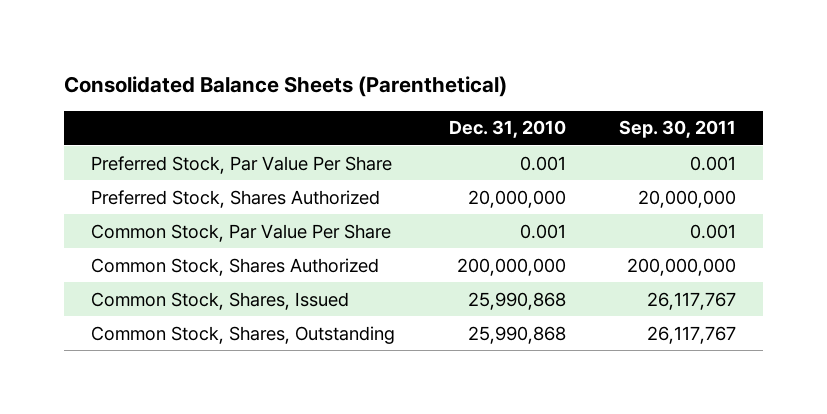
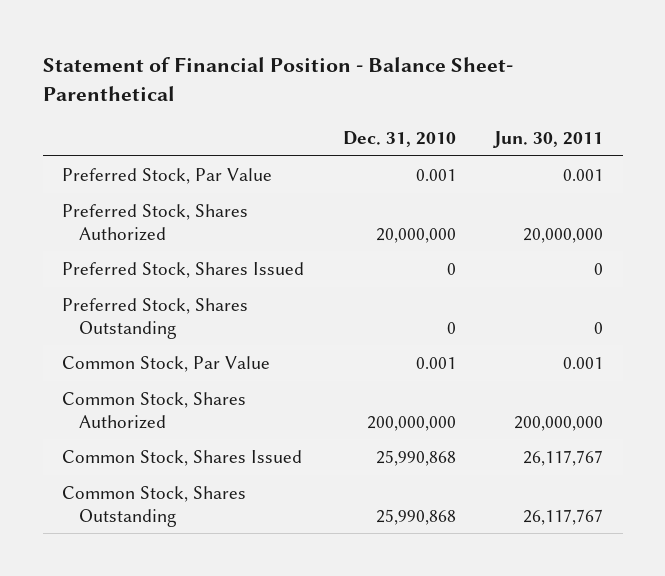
[63,76,507,98] Consolidated Balance Sheets (Parenthetical) -> [42,56,513,102] Statement of Financial Position - Balance Sheet- Parenthetical
[619,120,737,139] Sep. 30, 2011 -> none
none -> [493,130,604,148] Jun. 30, 2011
[90,155,392,174] Preferred Stock, Par Value Per Share -> [61,168,272,185] Preferred Stock, Par Value
none -> [61,262,304,279] Preferred Stock, Shares Issued
none -> [61,298,248,339] Preferred Stock, Shares Outstanding
[90,223,391,242] Common Stock, Par Value Per Share -> [61,356,270,373] Common Stock, Par Value
[90,291,349,310] Common Stock, Shares, Issued -> [61,450,302,467] Common Stock, Shares Issued
[90,325,395,344] Common Stock, Shares, Outstanding -> [61,486,246,527] Common Stock, Shares Outstanding

